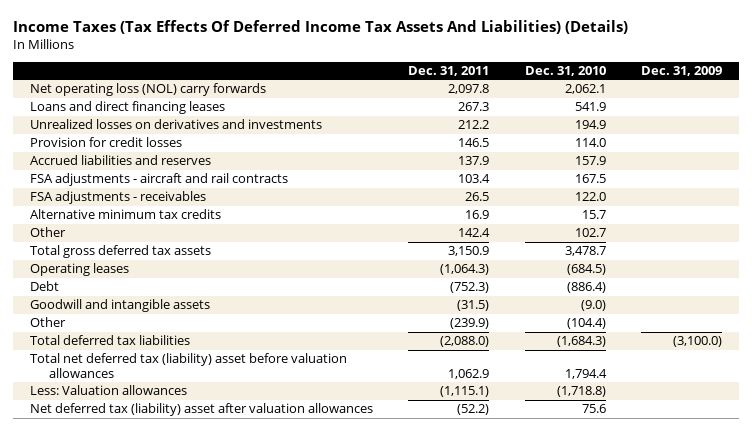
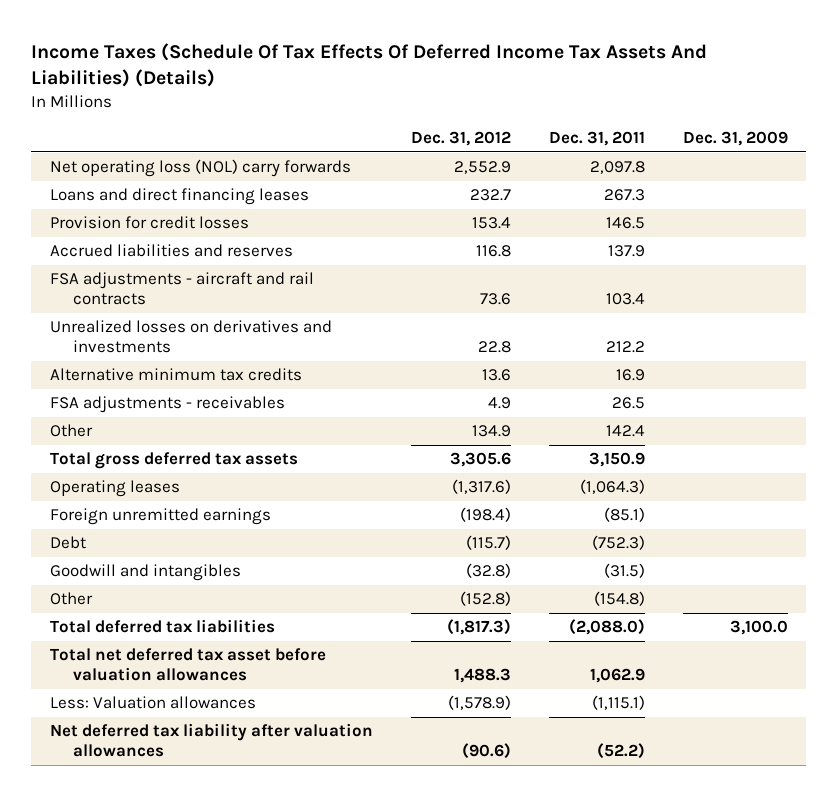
[12,20,628,35] Income Taxes (Tax Effects Of Deferred Income Tax Assets And Liabilities) (Details) -> [31,42,708,87] Income Taxes (Schedule Of Tax Effects Of Deferred Income Tax Assets And Liabilities) (Details)
[524,65,606,76] Dec. 31, 2010 -> none
none -> [410,131,511,147] Dec. 31, 2012
[30,119,323,130] Unrealized losses on derivatives and investments -> [50,320,333,354] Unrealized losses on derivatives and investments
[30,191,207,205] FSA adjustments - receivables -> [50,396,286,414] FSA adjustments - receivables
none -> [50,508,272,526] Foreign unremitted earnings
[30,299,211,313] Goodwill and intangible assets -> [50,564,242,582] Goodwill and intangibles
[450,318,490,330] (239.9) -> [593,591,645,607] (154.8)
[672,336,722,348] (3,100.0) -> [729,620,788,636] 3,100.0
[30,353,348,378] Total net deferred tax (liability) asset before valuation allowances -> [50,648,327,682] Total net deferred tax asset before valuation allowances
[30,403,374,417] Net deferred tax (liability) asset after valuation allowances -> [50,723,374,758] Net deferred tax liability after valuation allowances

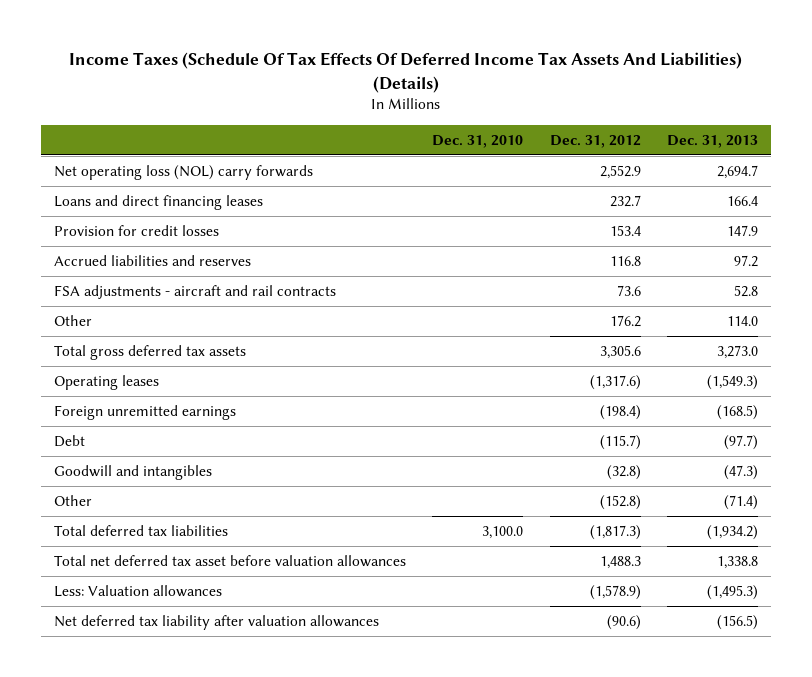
[548,131,645,147] Dec. 31, 2011 -> none
[682,131,788,147] Dec. 31, 2009 -> none
none -> [432,134,524,148] Dec. 31, 2010
none -> [667,134,759,148] Dec. 31, 2013
[50,320,333,354] Unrealized losses on derivatives and investments -> none
[50,368,303,382] Alternative minimum tax credits -> none
[50,396,286,414] FSA adjustments - receivables -> none
[471,425,511,438] 134.9 -> [609,315,641,328] 176.2

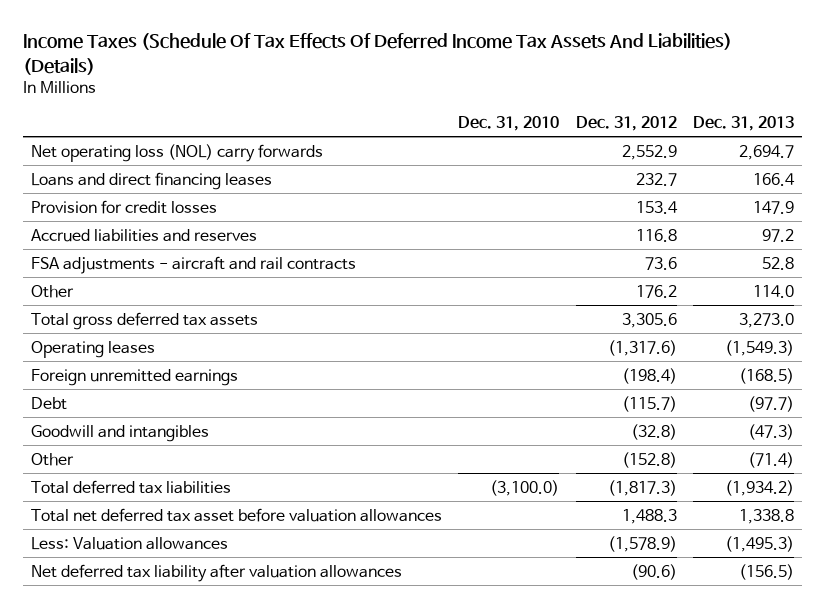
[482,526,524,540] 3,100.0 -> [490,479,560,496] (3,100.0)

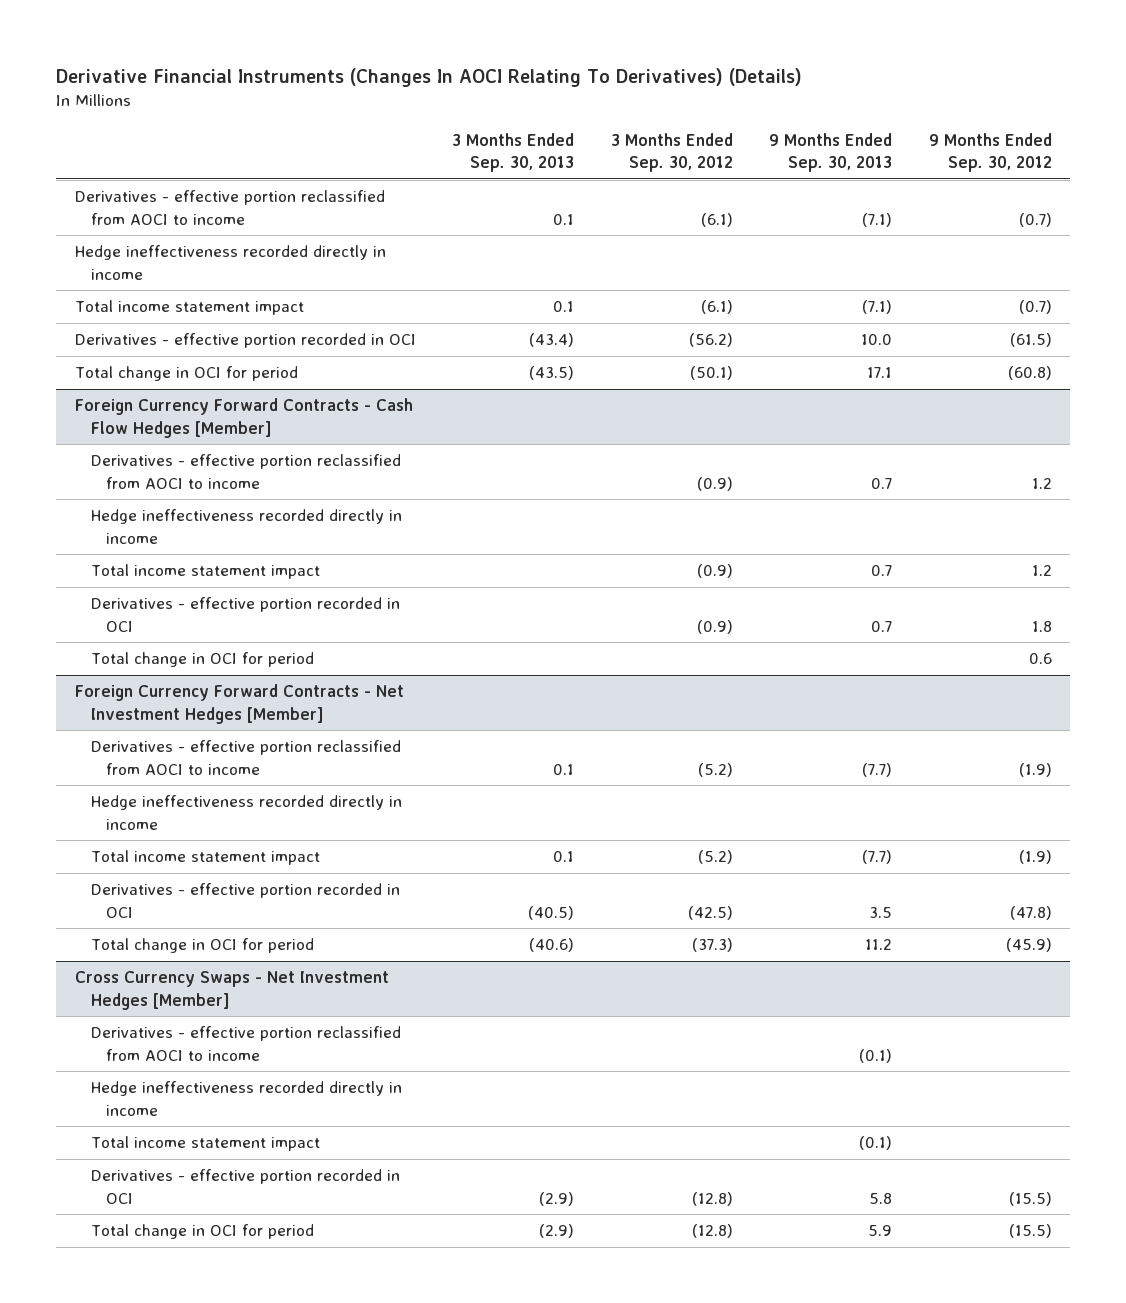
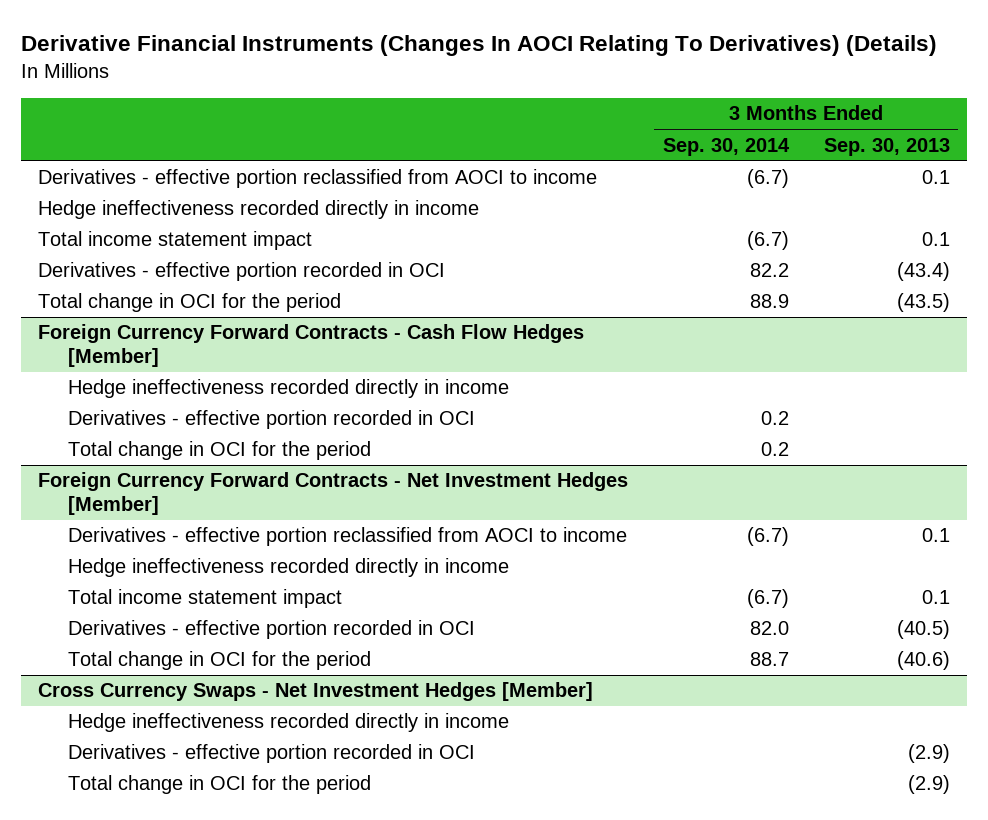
[610,132,733,173] 3 Months Ended Sep. 30, 2012 -> none
[769,132,893,173] 9 Months Ended Sep. 30, 2013 -> none
[928,132,1052,173] 9 Months Ended Sep. 30, 2012 -> none
none -> [662,137,790,156] Sep. 30, 2014
[74,366,298,382] Total change in OCI for period -> [38,293,342,313] Total change in OCI for the period
[90,454,401,489] Derivatives - effective portion reclassified from AOCI to income -> none
[90,564,320,580] Total income statement impact -> none
[90,652,314,668] Total change in OCI for period -> [68,441,372,461] Total change in OCI for the period
[90,938,314,954] Total change in OCI for period -> [68,651,372,671] Total change in OCI for the period
[90,1026,401,1061] Derivatives - effective portion reclassified from AOCI to income -> none
[90,1136,320,1152] Total income statement impact -> none
[90,1224,314,1240] Total change in OCI for period -> [68,775,372,795] Total change in OCI for the period

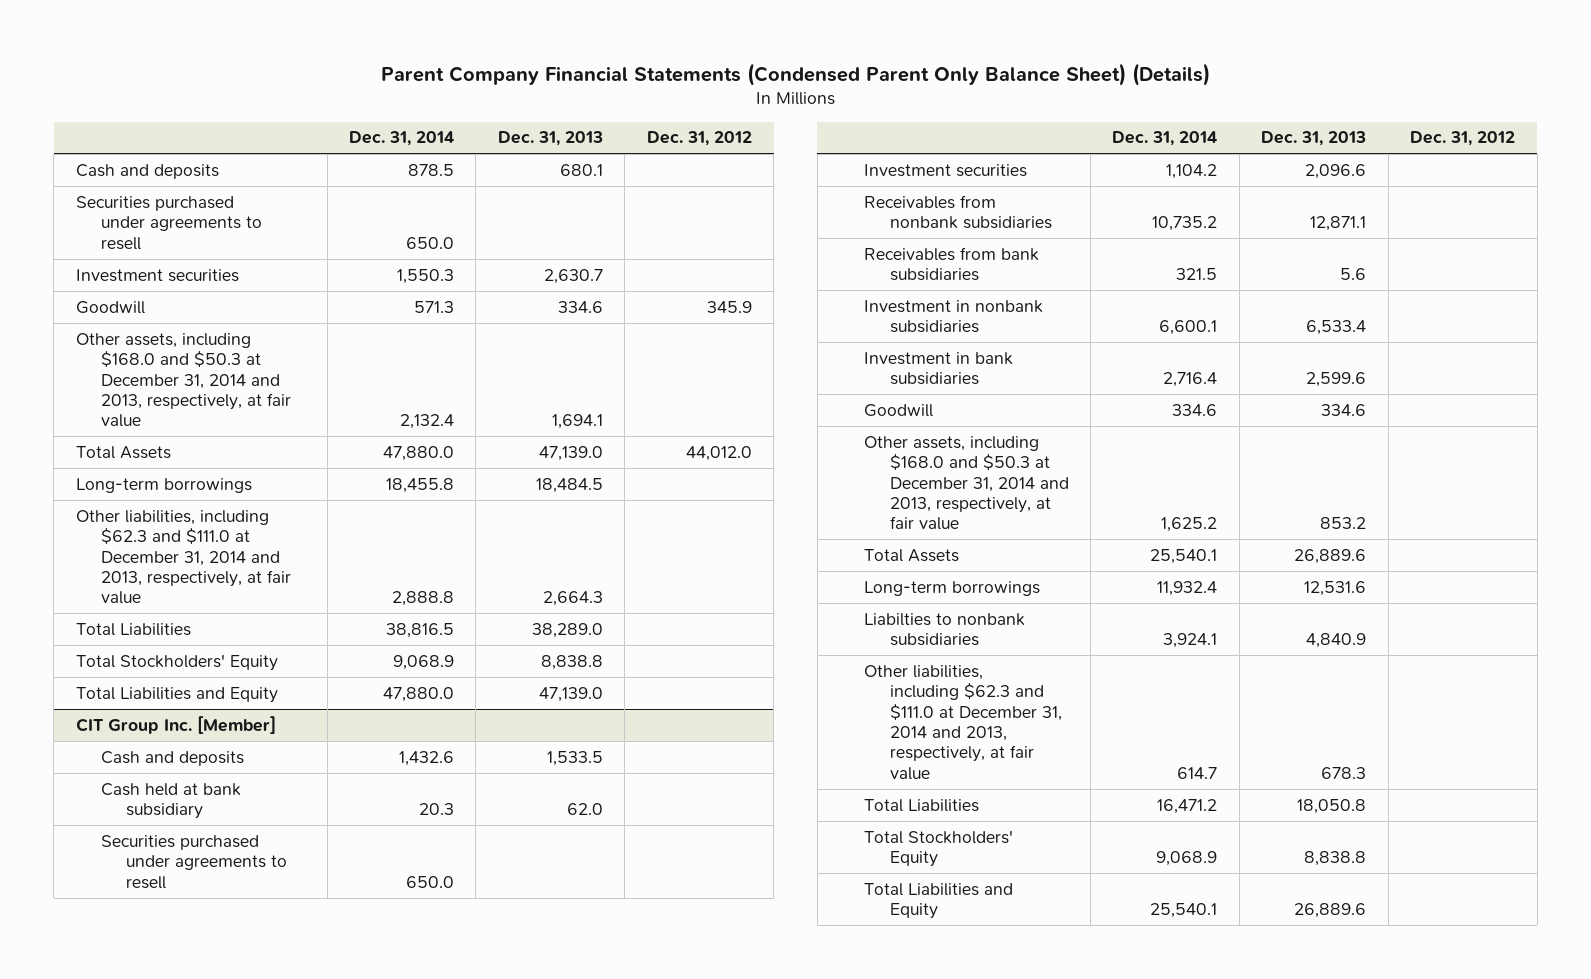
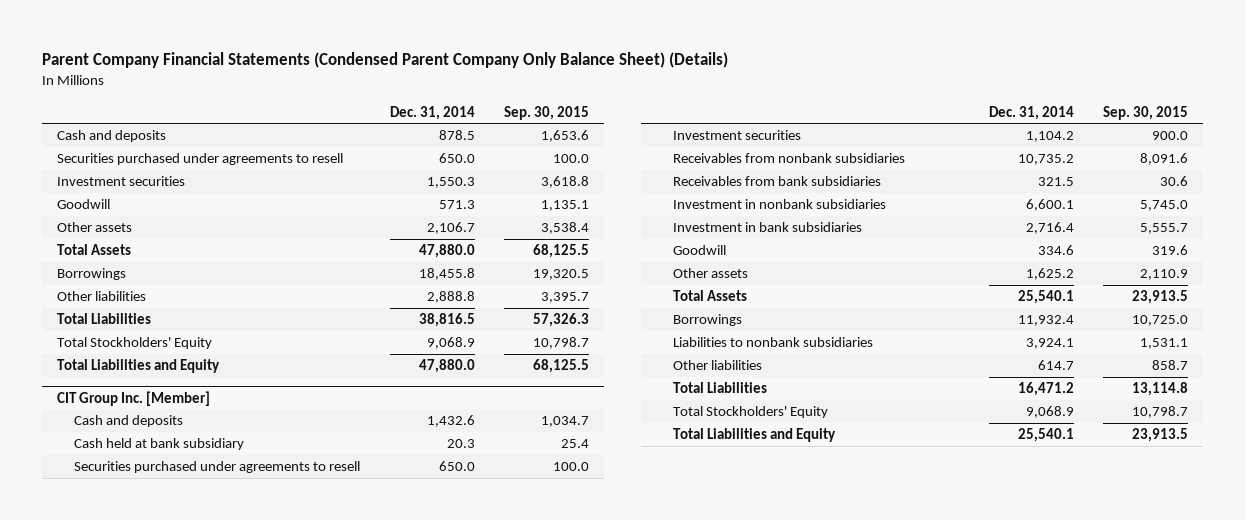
[380,62,1210,86] Parent Company Financial Statements (Condensed Parent Only Balance Sheet) (Details) -> [42,52,729,69] Parent Company Financial Statements (Condensed Parent Company Only Balance Sheet) (Details)
[497,131,603,147] Dec. 31, 2013 -> none
[646,131,752,147] Dec. 31, 2012 -> none
none -> [504,105,590,120] Sep. 30, 2015
[75,332,291,428] Other assets, including $168.0 and $50.3 at December 31, 2014 and 2013, respectively, at fair value -> none
none -> [56,222,132,233] Other assets
[75,477,252,493] Long-term borrowings -> [56,268,126,281] Borrowings
[75,509,291,605] Other liabilities, including $62.3 and $111.0 at December 31, 2014 and 2013, respectively, at fair value -> [56,291,146,302] Other liabilities
[864,435,1069,531] Other assets, including $168.0 and $50.3 at December 31, 2014 and 2013, respectively, at fair value -> [673,268,749,279] Other assets
[864,580,1041,596] Long-term borrowings -> [673,314,743,327] Borrowings
[864,612,1026,647] Liabilties to nonbank subsidiaries -> [673,337,874,348] Liabilities to nonbank subsidiaries
[864,664,1062,780] Other liabilities, including $62.3 and $111.0 at December 31, 2014 and 2013, respectively, at fair value -> [673,360,763,371] Other liabilities

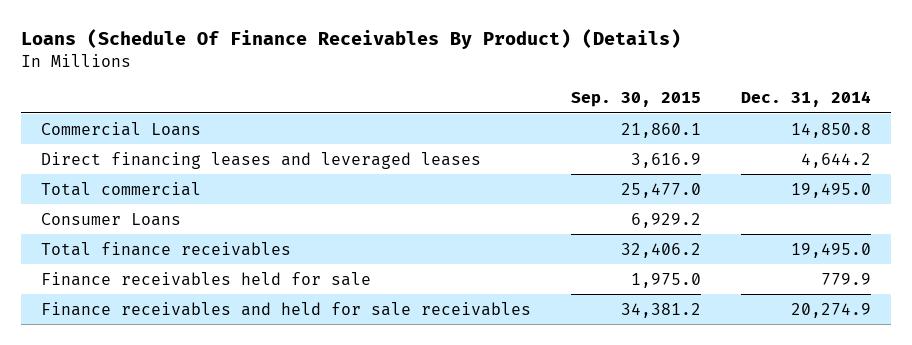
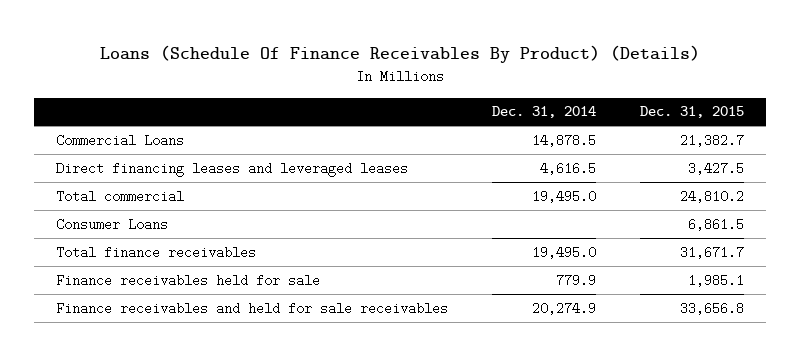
[570,92,701,108] Sep. 30, 2015 -> none
none -> [639,106,744,119] Dec. 31, 2015
[790,122,871,138] 14,850.8 -> [531,133,596,147] 14,878.5
[800,152,871,168] 4,644.2 -> [539,161,596,175] 4,616.5

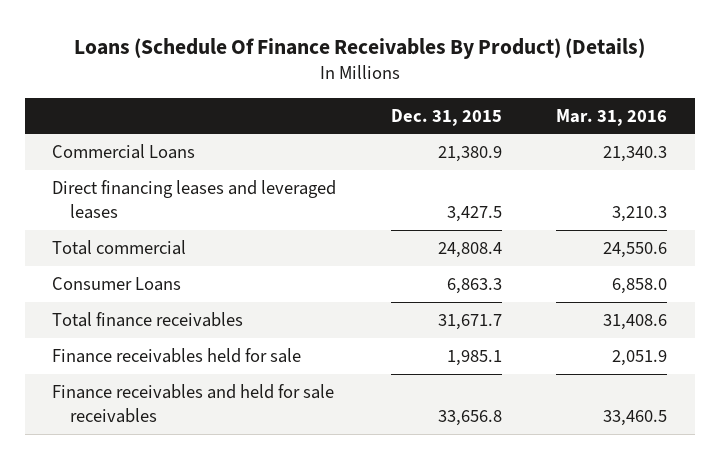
[491,106,596,119] Dec. 31, 2014 -> none
none -> [556,108,668,126] Mar. 31, 2016
[679,133,744,147] 21,382.7 -> [437,146,502,163] 21,380.9
[679,189,744,203] 24,810.2 -> [437,242,502,259] 24,808.4
[687,217,744,231] 6,861.5 -> [446,278,502,295] 6,863.3

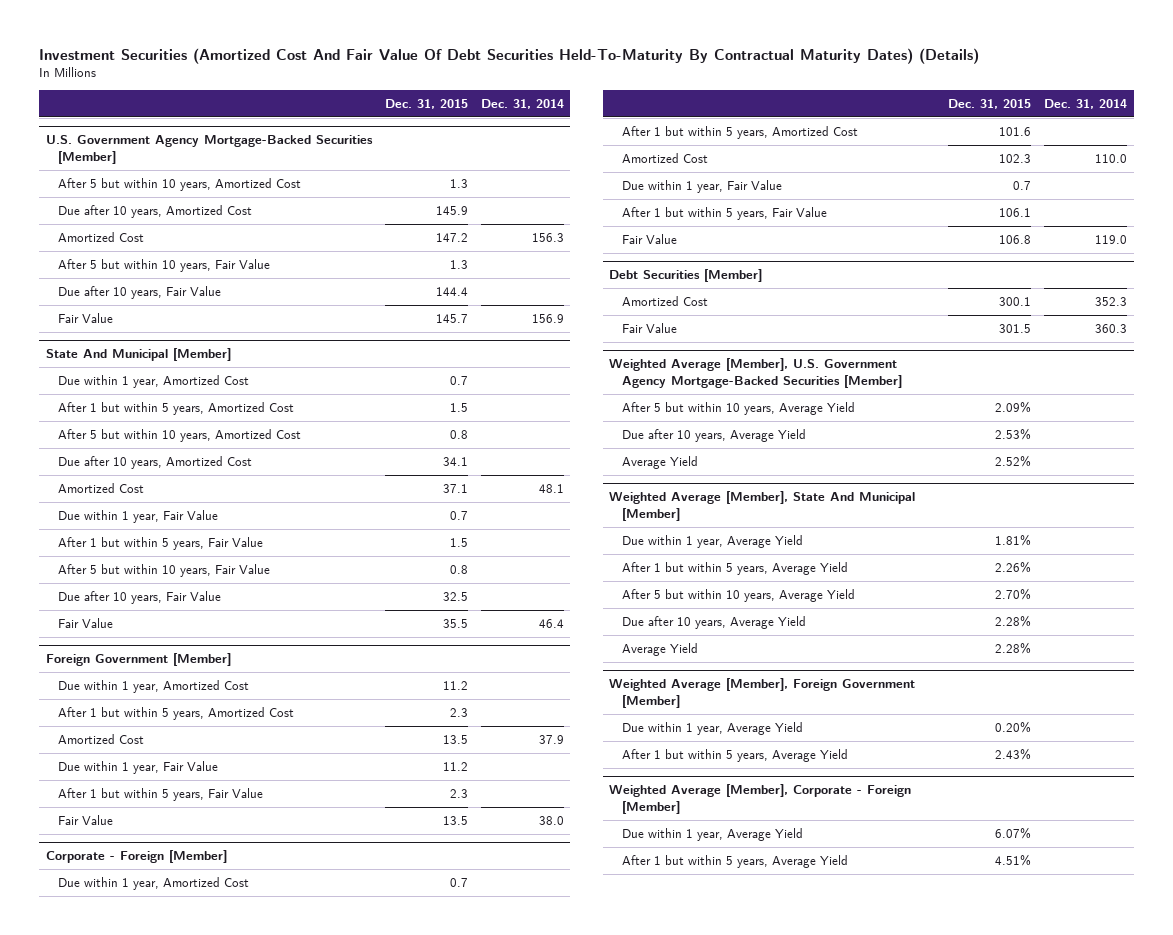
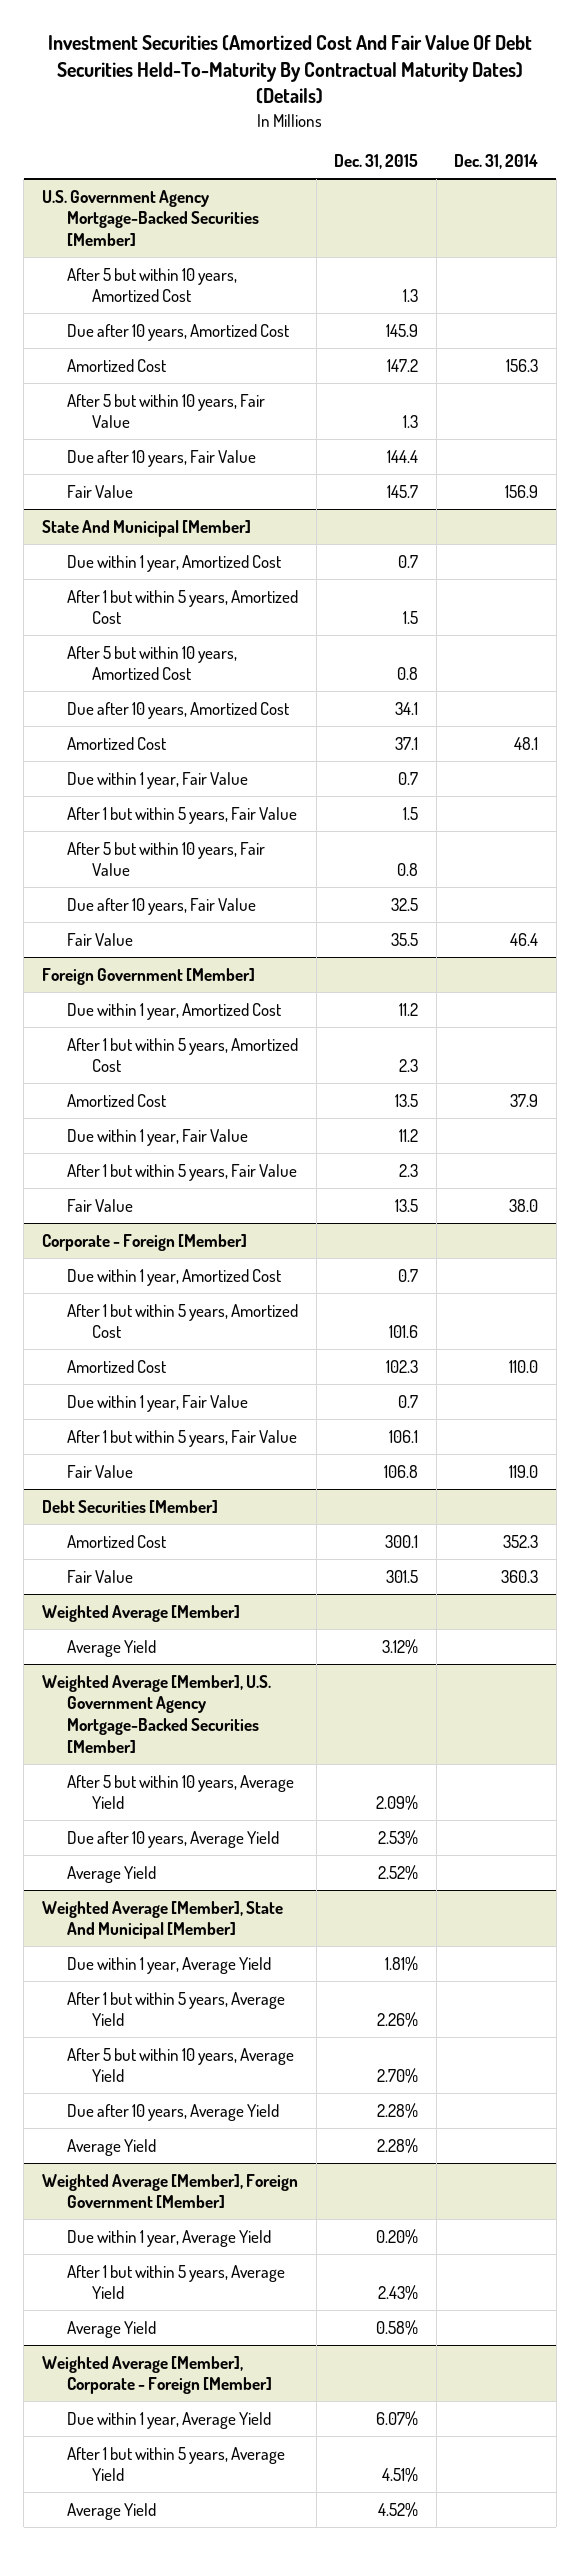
none -> [41,1604,240,1622] Weighted Average [Member]
none -> [67,1639,157,1657] Average Yield
none -> [67,2320,157,2338] Average Yield
none -> [67,2502,157,2520] Average Yield

